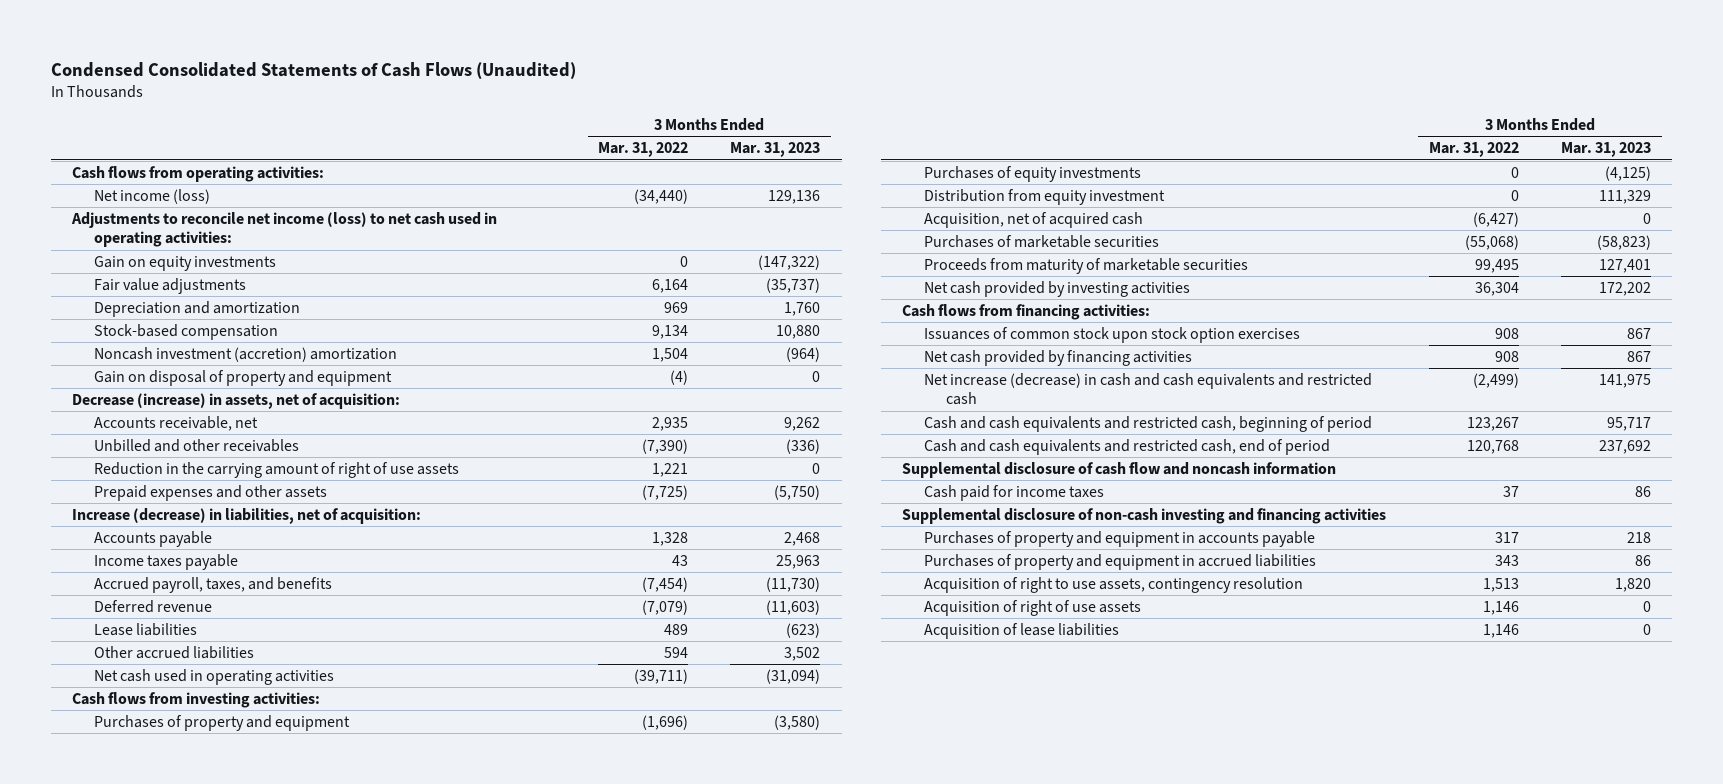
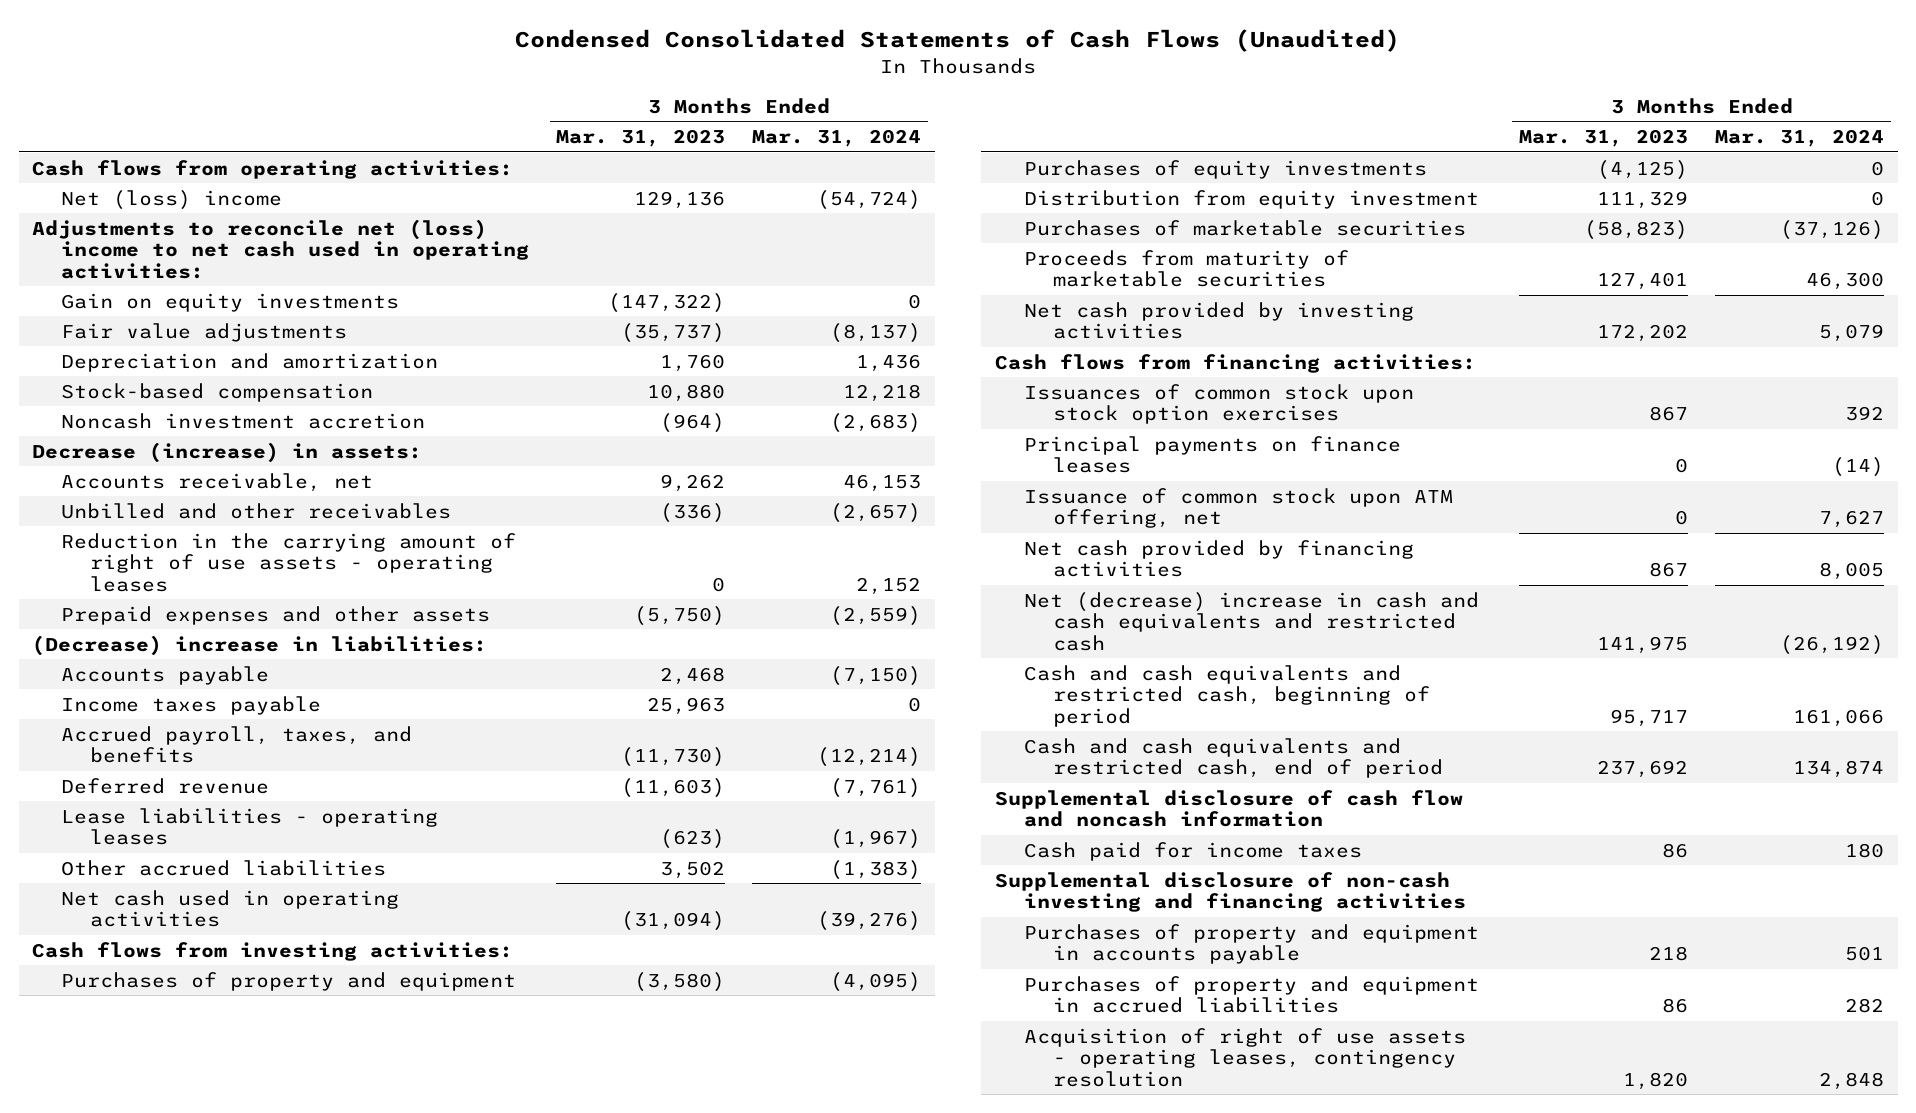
[598,142,689,158] Mar. 31, 2022 -> none
none -> [752,129,922,148] Mar. 31, 2024
[93,188,210,204] Net income (loss) -> [61,189,283,210] Net (loss) income
[70,211,497,248] Adjustments to reconcile net income (loss) to net cash used in operating activities: -> [32,218,530,279] Adjustments to reconcile net (loss) income to net cash used in operating activities:
[93,369,392,386] Gain on disposal of property and equipment -> none
[93,346,397,362] Noncash investment (accretion) amortization -> [61,412,426,429] Noncash investment accretion
[71,392,400,409] Decrease (increase) in assets, net of acquisition: -> [32,441,423,463] Decrease (increase) in assets:
[93,461,459,478] Reduction in the carrying amount of right of use assets -> [61,532,517,592] Reduction in the carrying amount of right of use assets - operating leases
[71,507,421,524] Increase (decrease) in liabilities, net of acquisition: -> [32,634,488,656] (Decrease) increase in liabilities:
[93,622,197,636] Lease liabilities -> [61,807,439,846] Lease liabilities - operating leases
[924,211,1144,228] Acquisition, net of acquired cash -> none
none -> [1023,435,1401,474] Principal payments on finance leases
none -> [1023,487,1453,529] Issuance of common stock upon ATM offering, net
[924,372,1373,406] Net increase (decrease) in cash and cash equivalents and restricted cash -> [1023,591,1479,651] Net (decrease) increase in cash and cash equivalents and restricted cash
[924,599,1142,616] Acquisition of right of use assets -> none
[924,622,1120,639] Acquisition of lease liabilities -> none
[924,576,1304,593] Acquisition of right to use assets, contingency resolution -> [1023,1027,1466,1087] Acquisition of right of use assets - operating leases, contingency resolution

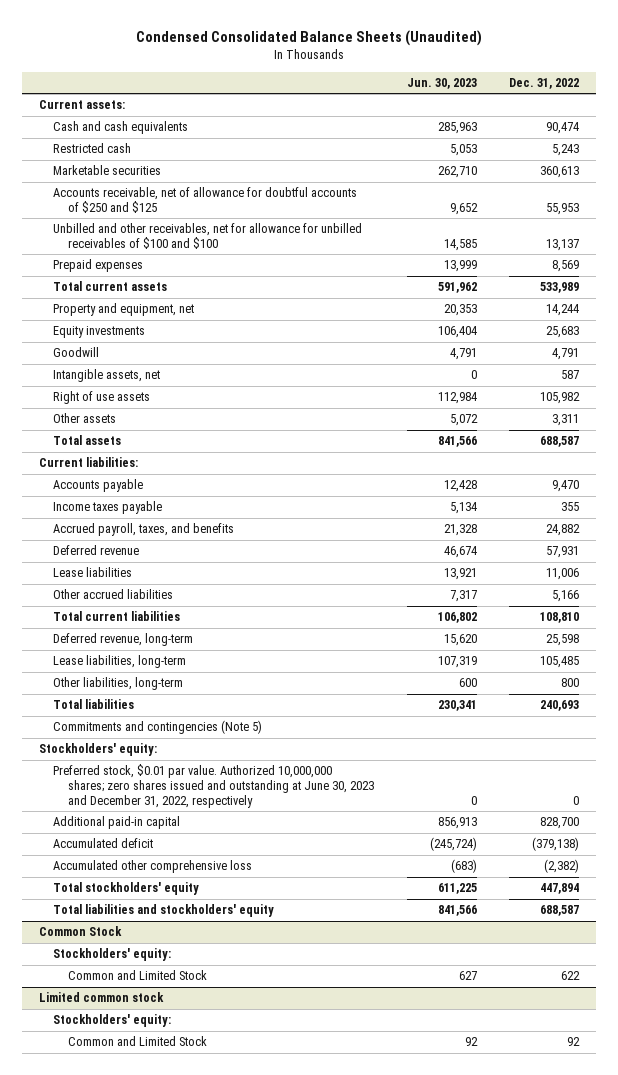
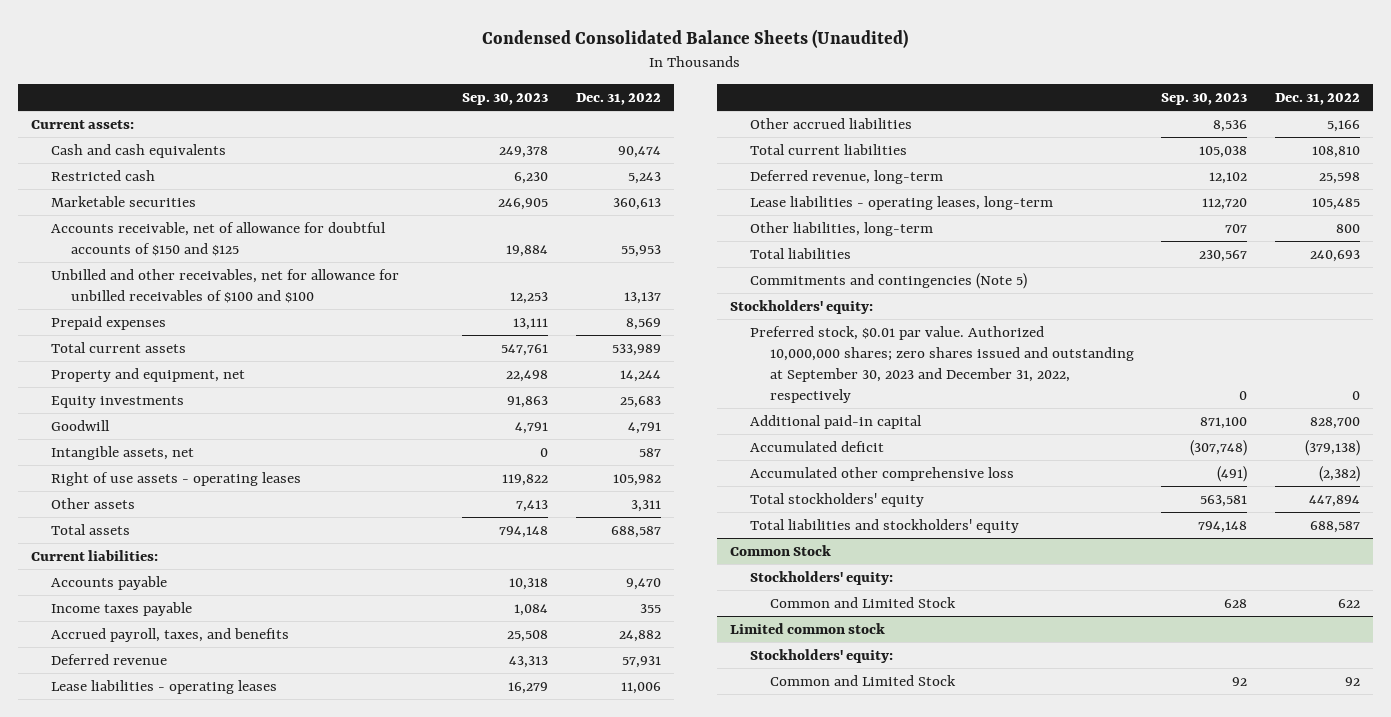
[406,77,477,89] Jun. 30, 2023 -> none
none -> [462,92,549,105] Sep. 30, 2023
[53,187,358,214] Accounts receivable, net of allowance for doubtful accounts of $250 and $125 -> [51,222,387,256] Accounts receivable, net of allowance for doubtful accounts of $150 and $125
[53,391,151,405] Right of use assets -> [51,472,302,487] Right of use assets - operating leases
[53,567,133,578] Lease liabilities -> [51,680,278,695] Lease liabilities - operating leases
[53,655,187,669] Lease liabilities, long-term -> [750,196,1054,211] Lease liabilities - operating leases, long-term
[53,764,374,808] Preferred stock, $0.01 par value. Authorized 10,000,000 shares; zero shares issued and outstanding at June 30, 2023 and December 31, 2022, respectively -> [750,326,1134,403] Preferred stock, $0.01 par value. Authorized 10,000,000 shares; zero shares issued and outstanding at September 30, 2023 and December 31, 2022, respectively

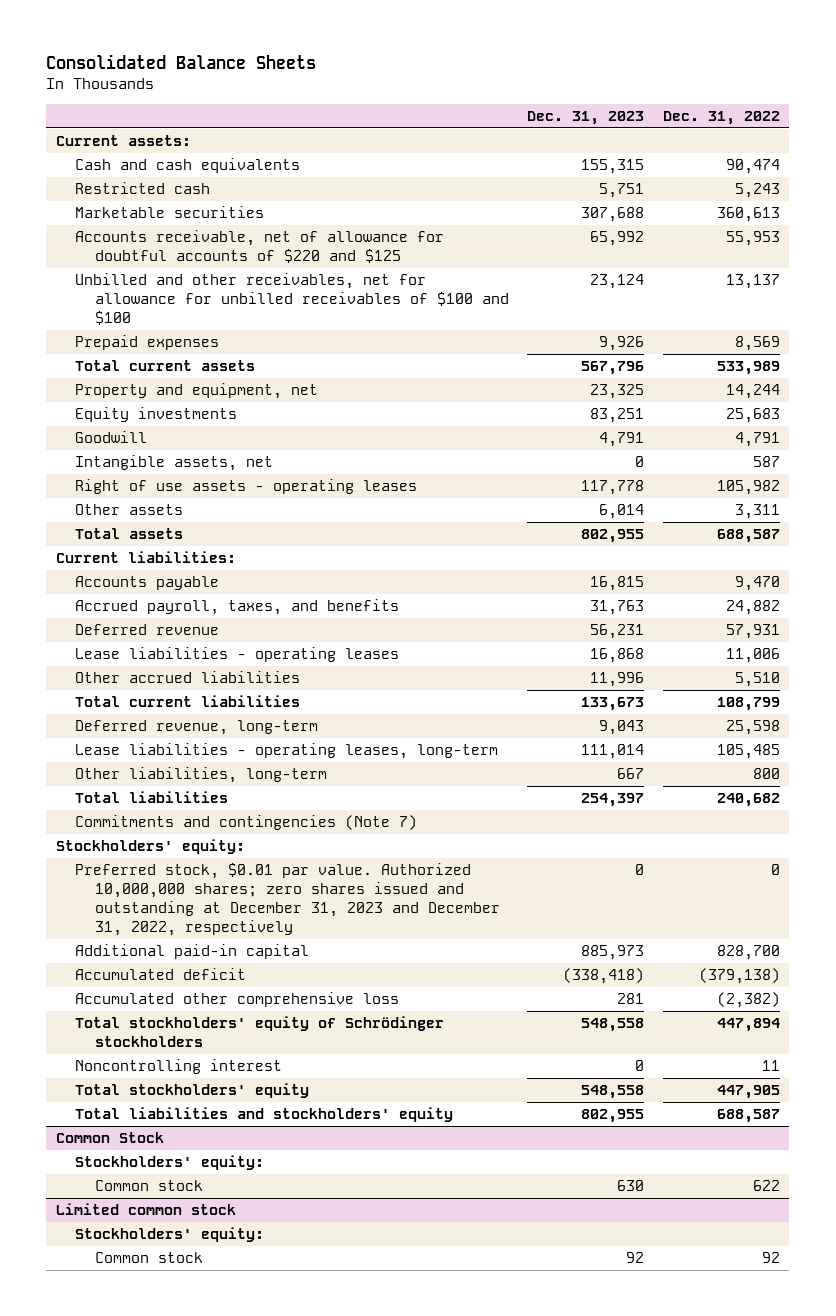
[482,28,909,48] Condensed Consolidated Balance Sheets (Unaudited) -> [46,54,317,70] Consolidated Balance Sheets
[462,92,549,105] Sep. 30, 2023 -> none
none -> [527,111,645,126] Dec. 31, 2023
[51,222,387,256] Accounts receivable, net of allowance for doubtful accounts of $150 and $125 -> [75,230,445,264] Accounts receivable, net of allowance for doubtful accounts of $220 and $125
[51,602,193,617] Income taxes payable -> none
[1326,120,1360,133] 5,166 -> [734,672,780,688] 5,510
[1311,146,1360,159] 108,810 -> [716,697,780,712] 108,799
[1309,250,1360,263] 240,693 -> [716,793,780,808] 240,682
[750,273,1028,290] Commitments and contingencies (Note 5) -> [75,815,418,831] Commitments and contingencies (Note 7)
[750,326,1134,403] Preferred stock, $0.01 par value. Authorized 10,000,000 shares; zero shares issued and outstanding at September 30, 2023 and December 31, 2022, respectively -> [75,863,500,937] Preferred stock, $0.01 par value. Authorized 10,000,000 shares; zero shares issued and outstanding at December 31, 2023 and December 31, 2022, respectively
none -> [75,1016,445,1048] Total stockholders' equity of Schrödinger stockholders
none -> [75,1059,283,1075] Noncontrolling interest
[1308,495,1360,508] 447,894 -> [716,1085,780,1100] 447,905
[769,597,956,609] Common and Limited Stock -> [94,1180,203,1192] Common stock
[769,675,956,687] Common and Limited Stock -> [94,1252,203,1264] Common stock

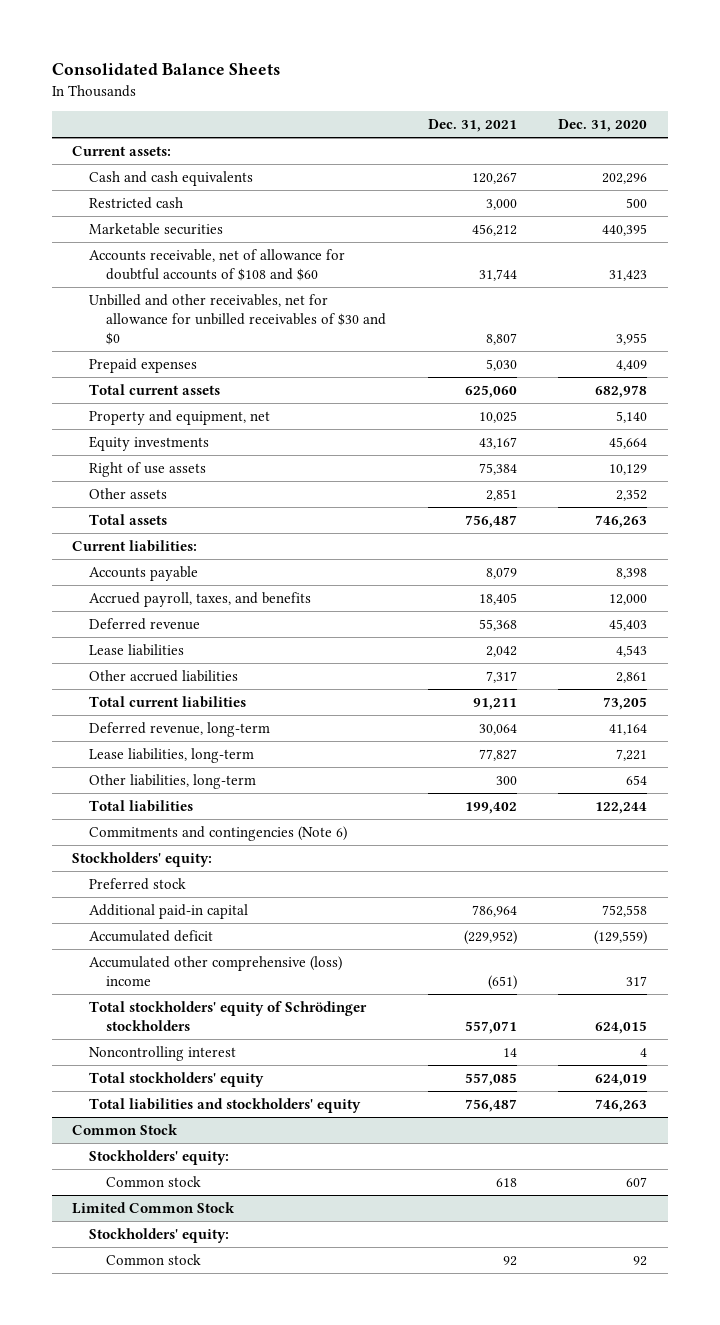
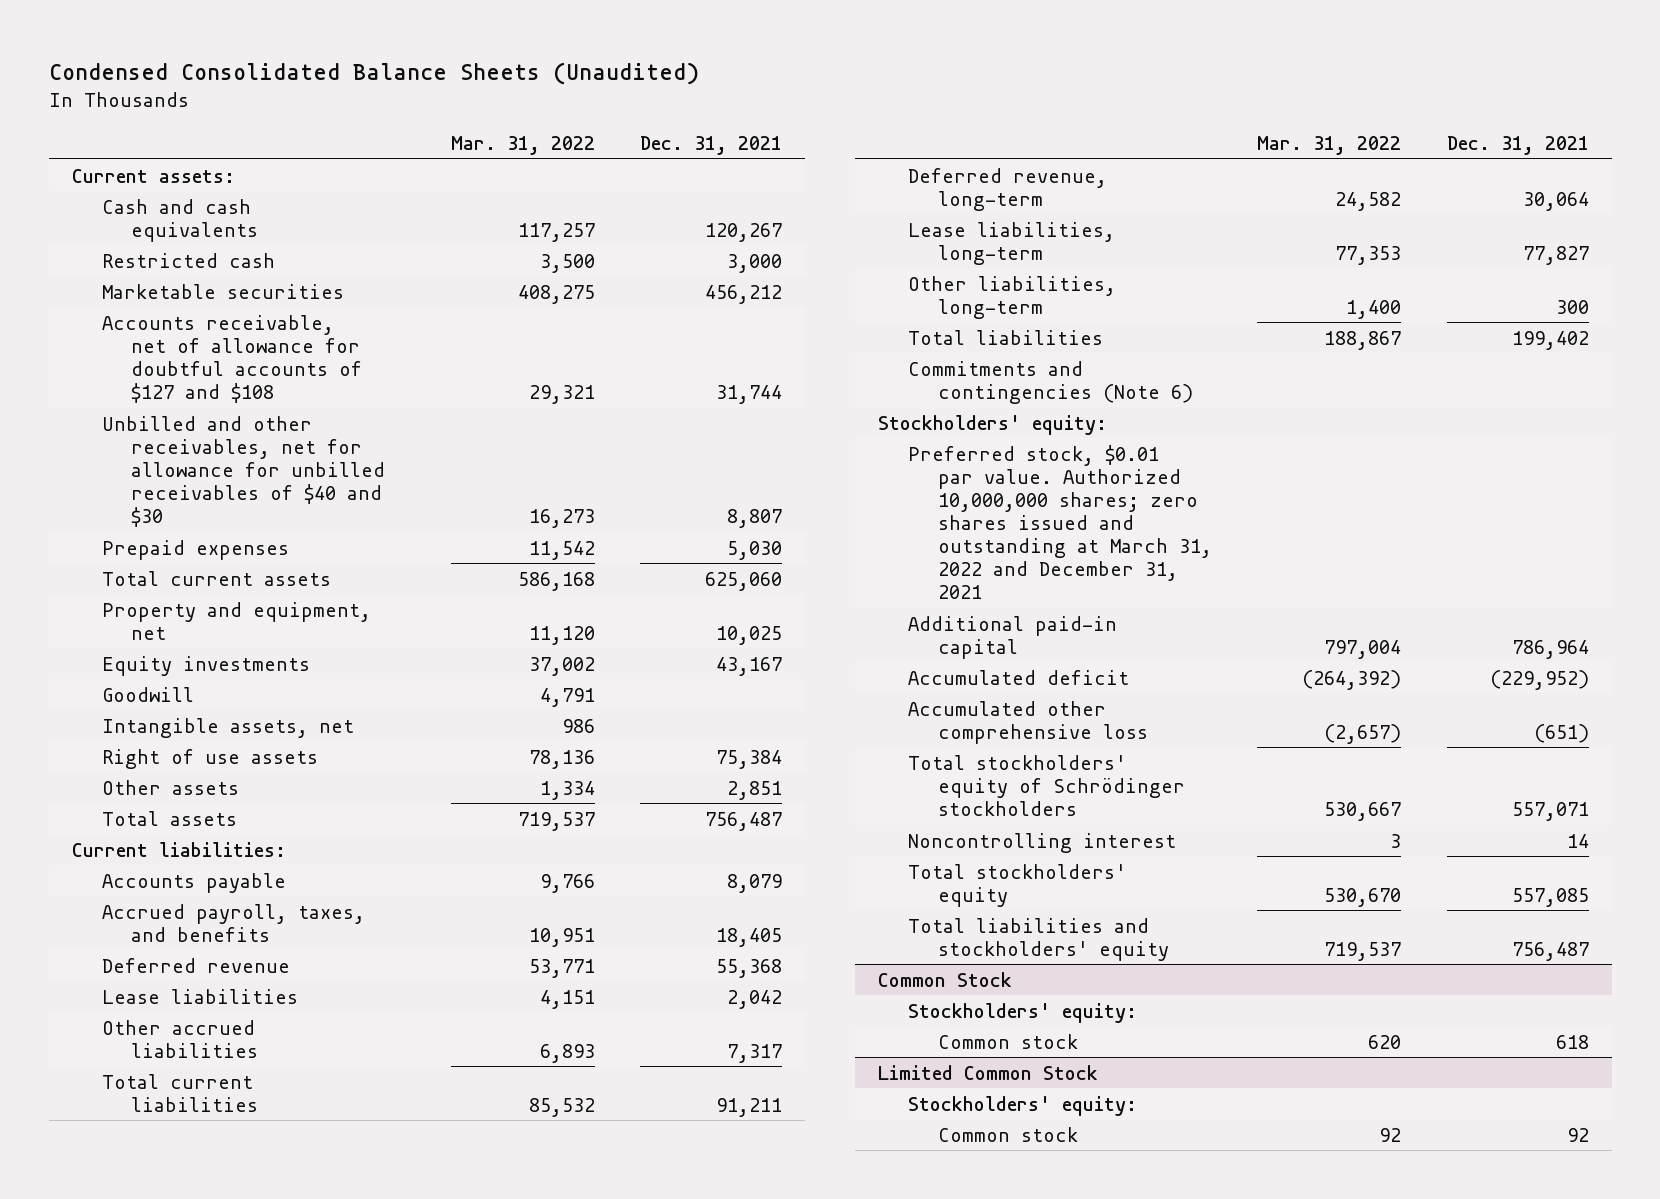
[51,63,280,76] Consolidated Balance Sheets -> [48,62,699,86] Condensed Consolidated Balance Sheets (Unaudited)
[558,119,648,133] Dec. 31, 2020 -> none
none -> [450,135,595,155] Mar. 31, 2022
[89,249,346,281] Accounts receivable, net of allowance for doubtful accounts of $108 and $60 -> [101,314,363,404] Accounts receivable, net of allowance for doubtful accounts of $127 and $108
[89,294,386,345] Unbilled and other receivables, net for allowance for unbilled receivables of $30 and $0 -> [101,415,386,528] Unbilled and other receivables, net for allowance for unbilled receivables of $40 and $30
none -> [101,686,194,702] Goodwill
none -> [101,717,354,738] Intangible assets, net
[89,878,187,891] Preferred stock -> [907,444,1212,600] Preferred stock, $0.01 par value. Authorized 10,000,000 shares; zero shares issued and outstanding at March 31, 2022 and December 31, 2021
[89,956,343,986] Accumulated other comprehensive (loss) income -> [907,700,1148,744] Accumulated other comprehensive loss

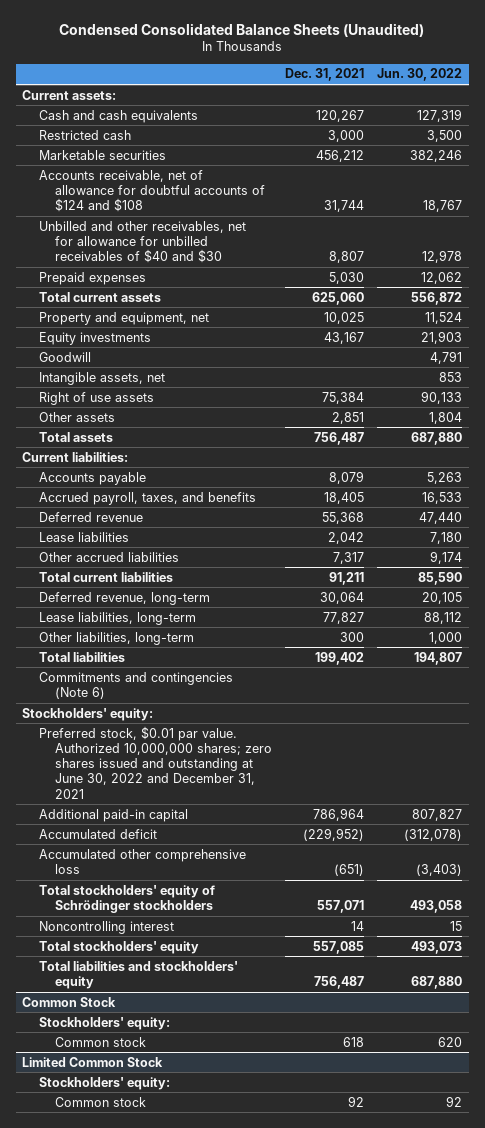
[450,135,595,155] Mar. 31, 2022 -> none
none -> [377,68,463,82] Jun. 30, 2022
[101,314,363,404] Accounts receivable, net of allowance for doubtful accounts of $127 and $108 -> [38,169,266,213] Accounts receivable, net of allowance for doubtful accounts of $124 and $108
[907,444,1212,600] Preferred stock, $0.01 par value. Authorized 10,000,000 shares; zero shares issued and outstanding at March 31, 2022 and December 31, 2021 -> [38,725,273,799] Preferred stock, $0.01 par value. Authorized 10,000,000 shares; zero shares issued and outstanding at June 30, 2022 and December 31, 2021

